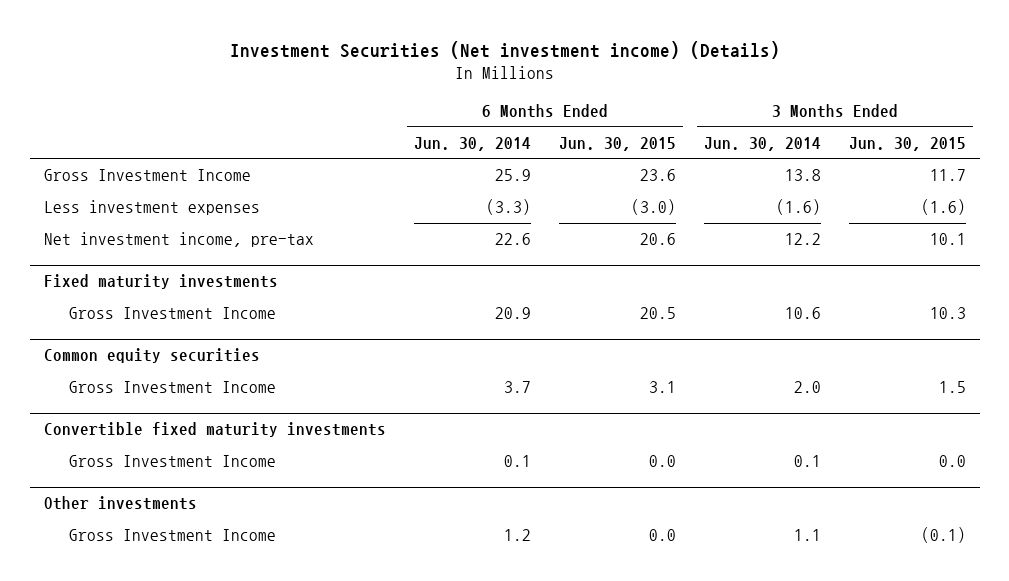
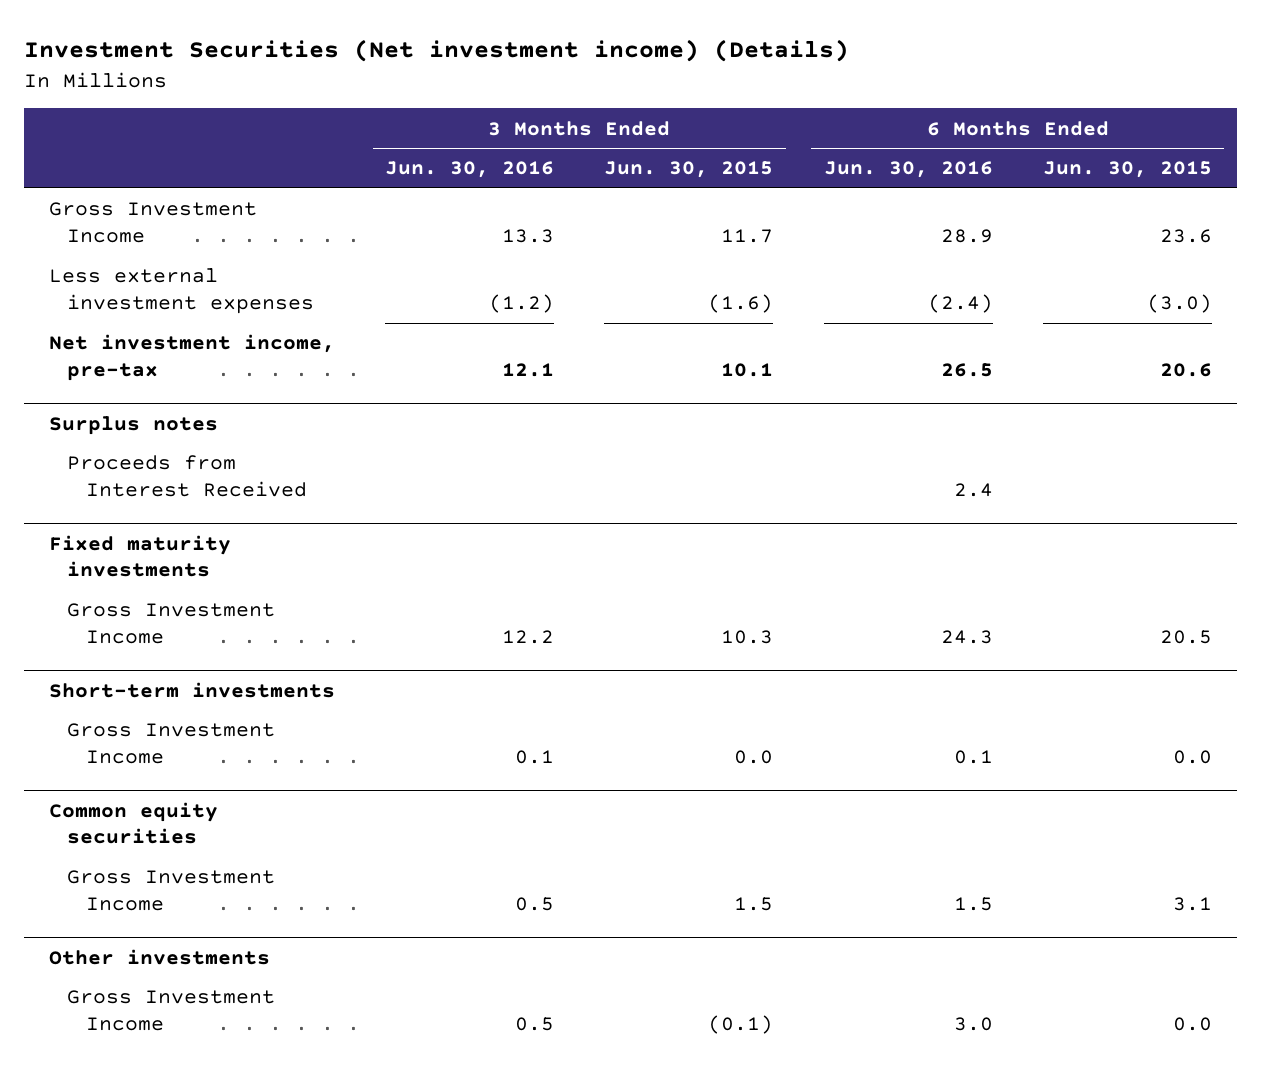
[413,136,531,151] Jun. 30, 2014 -> none
[703,136,821,151] Jun. 30, 2014 -> none
none -> [385,161,555,179] Jun. 30, 2016
none -> [823,161,993,179] Jun. 30, 2016
[43,200,260,216] Less investment expenses -> [48,268,315,315] Less external investment expenses
none -> [48,415,218,435] Surplus notes
none -> [67,455,307,498] Proceeds from Interest Received
none -> [48,681,335,698] Short-term investments
none -> [67,723,276,765] Gross Investment Income
[43,422,386,438] Convertible fixed maturity investments -> none
[68,455,276,468] Gross Investment Income -> none

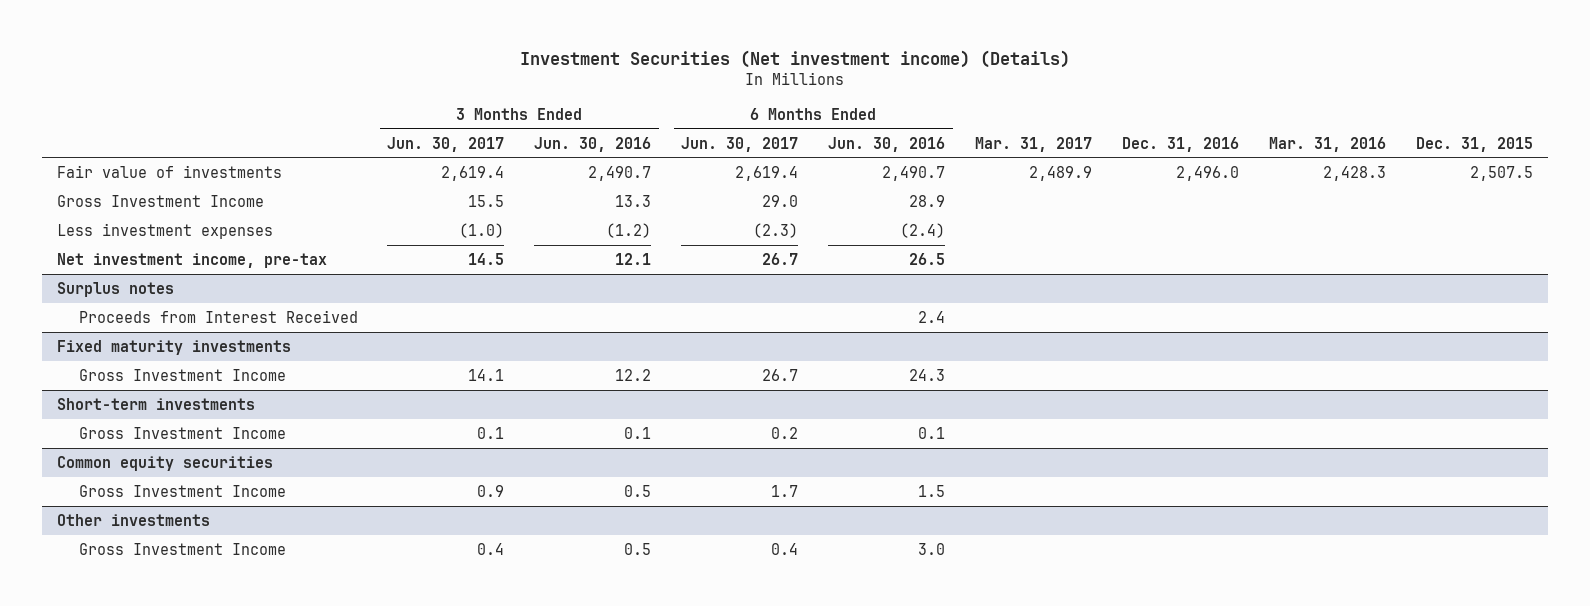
[604,161,774,179] Jun. 30, 2015 -> none
[1042,161,1212,179] Jun. 30, 2015 -> none
none -> [387,136,505,152] Jun. 30, 2017
none -> [681,136,799,152] Jun. 30, 2017
none -> [974,136,1092,152] Mar. 31, 2017
none -> [1121,136,1239,152] Dec. 31, 2016
none -> [1268,136,1386,152] Mar. 31, 2016
none -> [1415,136,1533,152] Dec. 31, 2015
none -> [56,164,282,178] Fair value of investments
[48,268,315,315] Less external investment expenses -> [56,222,273,239] Less investment expenses

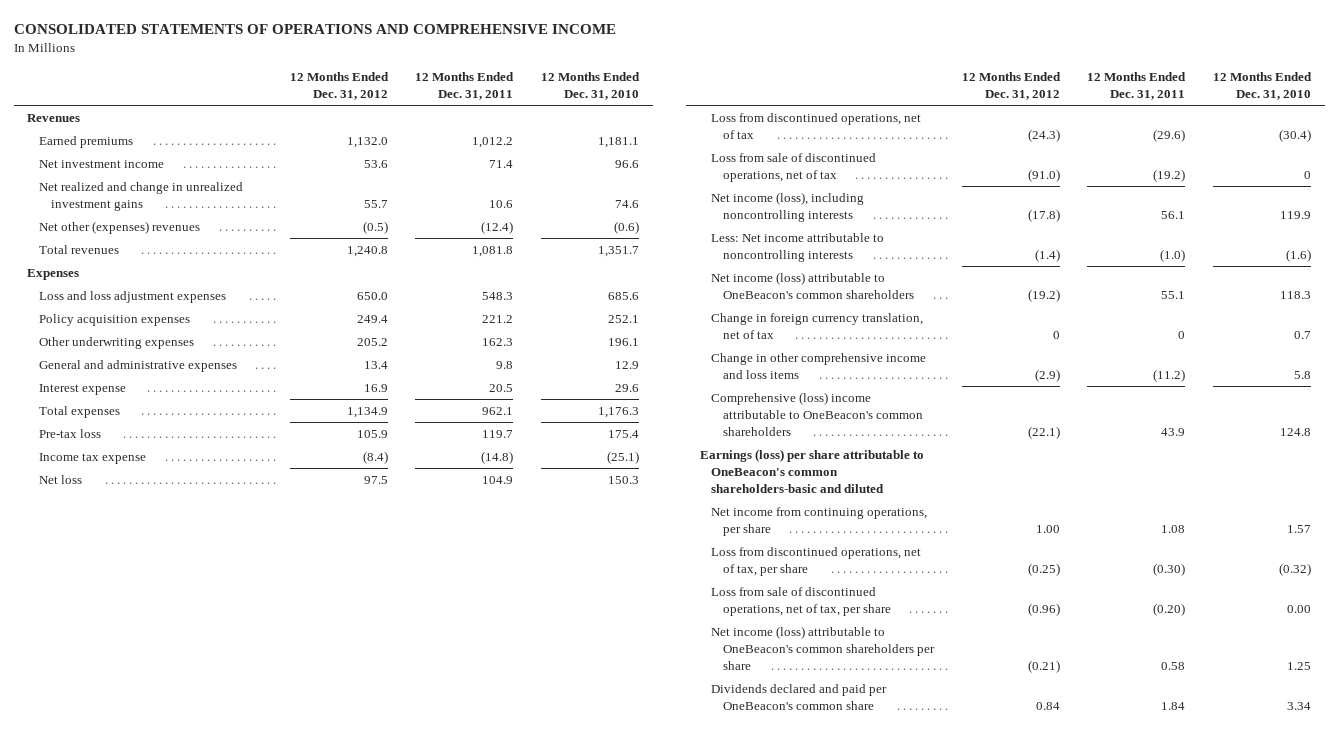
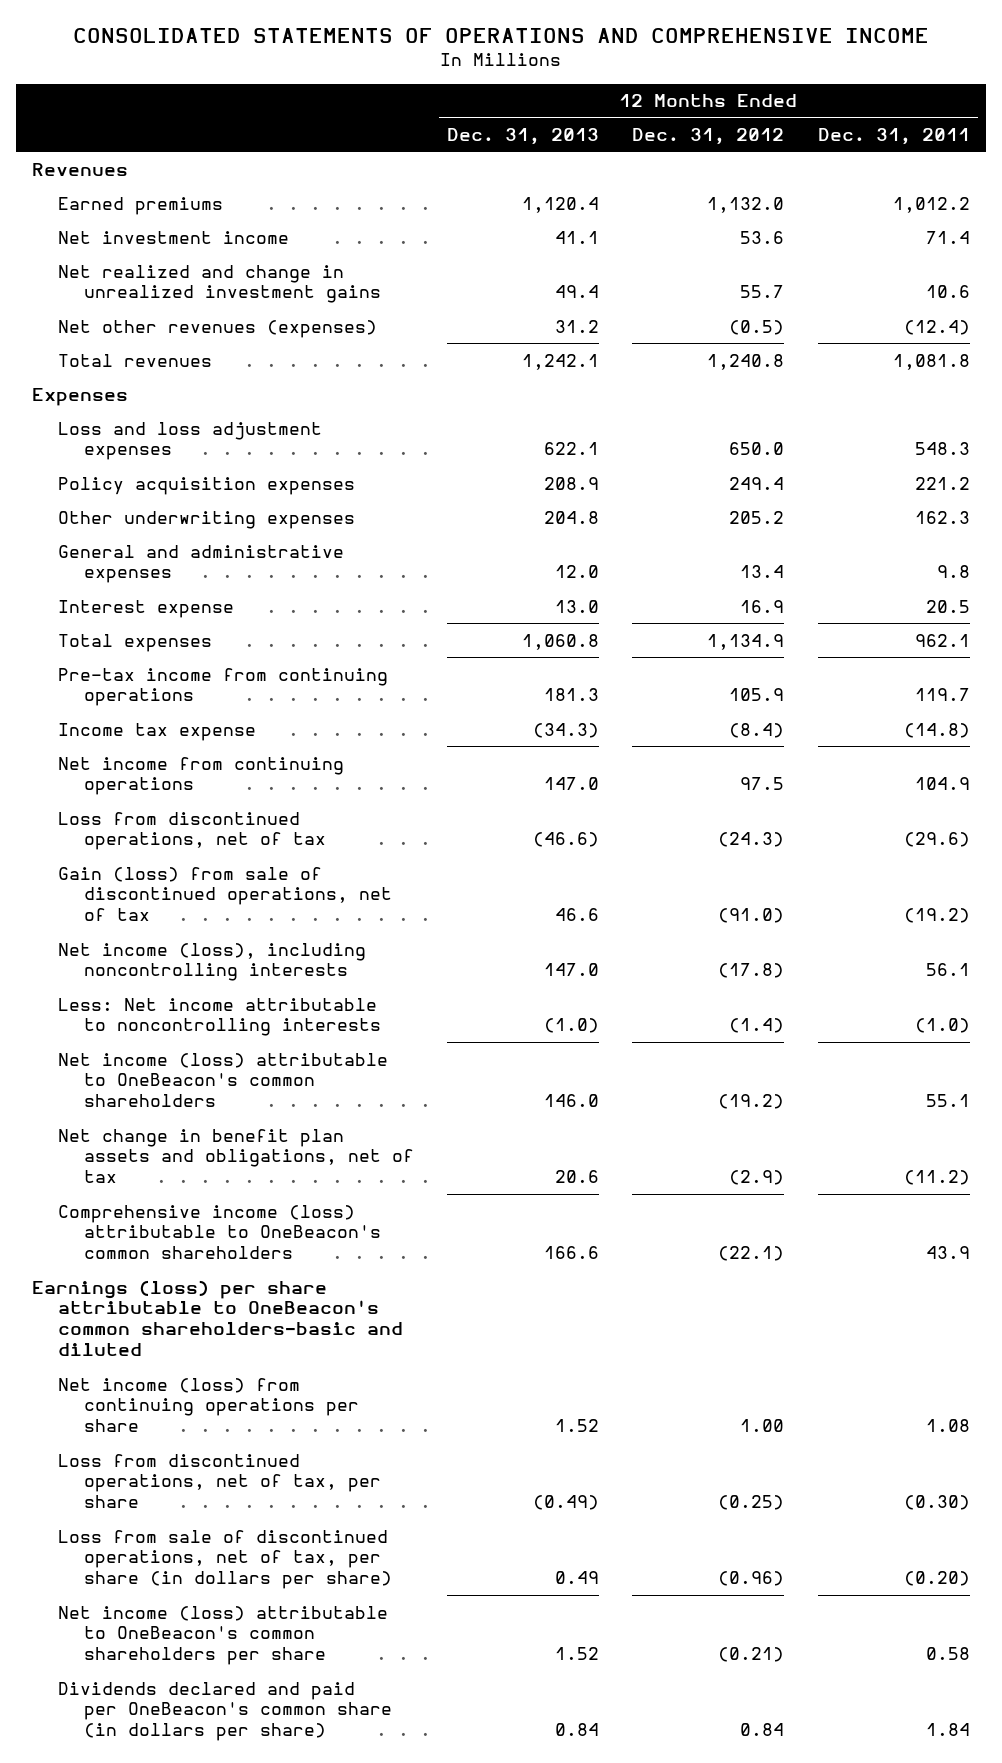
[540,72,640,101] 12 Months Ended Dec. 31, 2010 -> none
none -> [447,127,600,145] Dec. 31, 2013
[39,220,201,234] Net other (expenses) revenues -> [58,319,378,338] Net other revenues (expenses)
[39,428,102,438] Pre-tax loss -> [58,667,389,707] Pre-tax income from continuing operations
[39,474,83,484] Net loss -> [58,756,345,796] Net income from continuing operations
[711,152,877,182] Loss from sale of discontinued operations, net of tax -> [58,866,393,922] Gain (loss) from sale of discontinued operations, net of tax
[711,312,924,339] Change in foreign currency translation, net of tax -> none
[711,352,927,379] Change in other comprehensive income and loss items -> [58,1128,415,1184] Net change in benefit plan assets and obligations, net of tax
[711,391,924,436] Comprehensive (loss) income attributable to OneBeacon's common shareholders -> [58,1204,382,1260] Comprehensive income (loss) attributable to OneBeacon's common shareholders
[711,506,928,536] Net income from continuing operations, per share -> [58,1377,360,1433] Net income (loss) from continuing operations per share
[711,586,892,616] Loss from sale of discontinued operations, net of tax, per share -> [58,1529,393,1590] Loss from sale of discontinued operations, net of tax, per share (in dollars per share)
[711,683,888,710] Dividends declared and paid per OneBeacon's common share -> [58,1681,393,1742] Dividends declared and paid per OneBeacon's common share (in dollars per share)

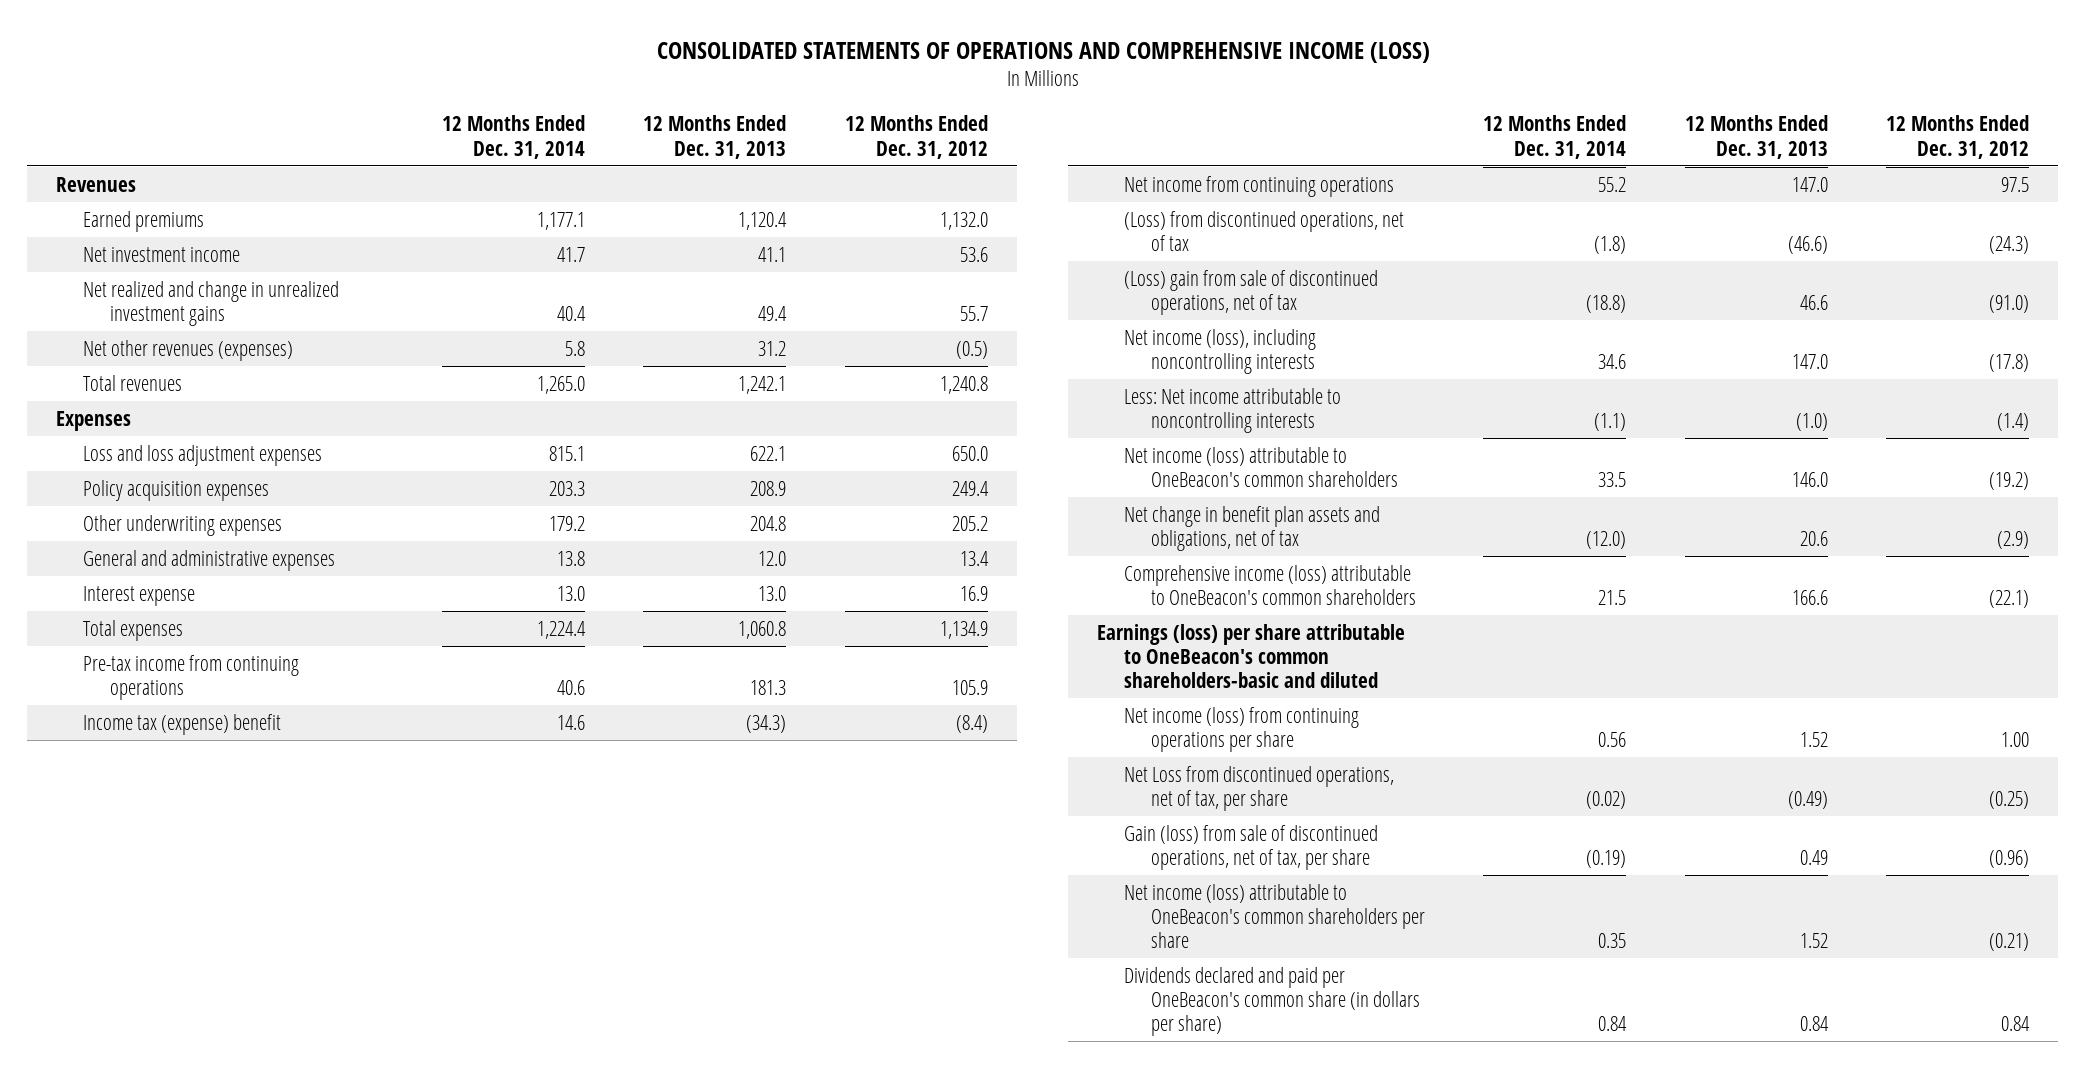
[72,27,929,43] CONSOLIDATED STATEMENTS OF OPERATIONS AND COMPREHENSIVE INCOME -> [656,41,1430,63] CONSOLIDATED STATEMENTS OF OPERATIONS AND COMPREHENSIVE INCOME (LOSS)
[817,127,970,145] Dec. 31, 2011 -> none
none -> [441,115,585,159] 12 Months Ended Dec. 31, 2014
[58,722,257,741] Income tax expense -> [82,713,281,735] Income tax (expense) benefit
[58,811,327,851] Loss from discontinued operations, net of tax -> [1124,210,1405,251] (Loss) from discontinued operations, net of tax
[58,866,393,922] Gain (loss) from sale of discontinued operations, net of tax -> [1124,269,1379,315] (Loss) gain from sale of discontinued operations, net of tax
[58,1453,382,1509] Loss from discontinued operations, net of tax, per share -> [1124,765,1395,811] Net Loss from discontinued operations, net of tax, per share
[58,1529,393,1590] Loss from sale of discontinued operations, net of tax, per share (in dollars per share) -> [1124,824,1379,870] Gain (loss) from sale of discontinued operations, net of tax, per share

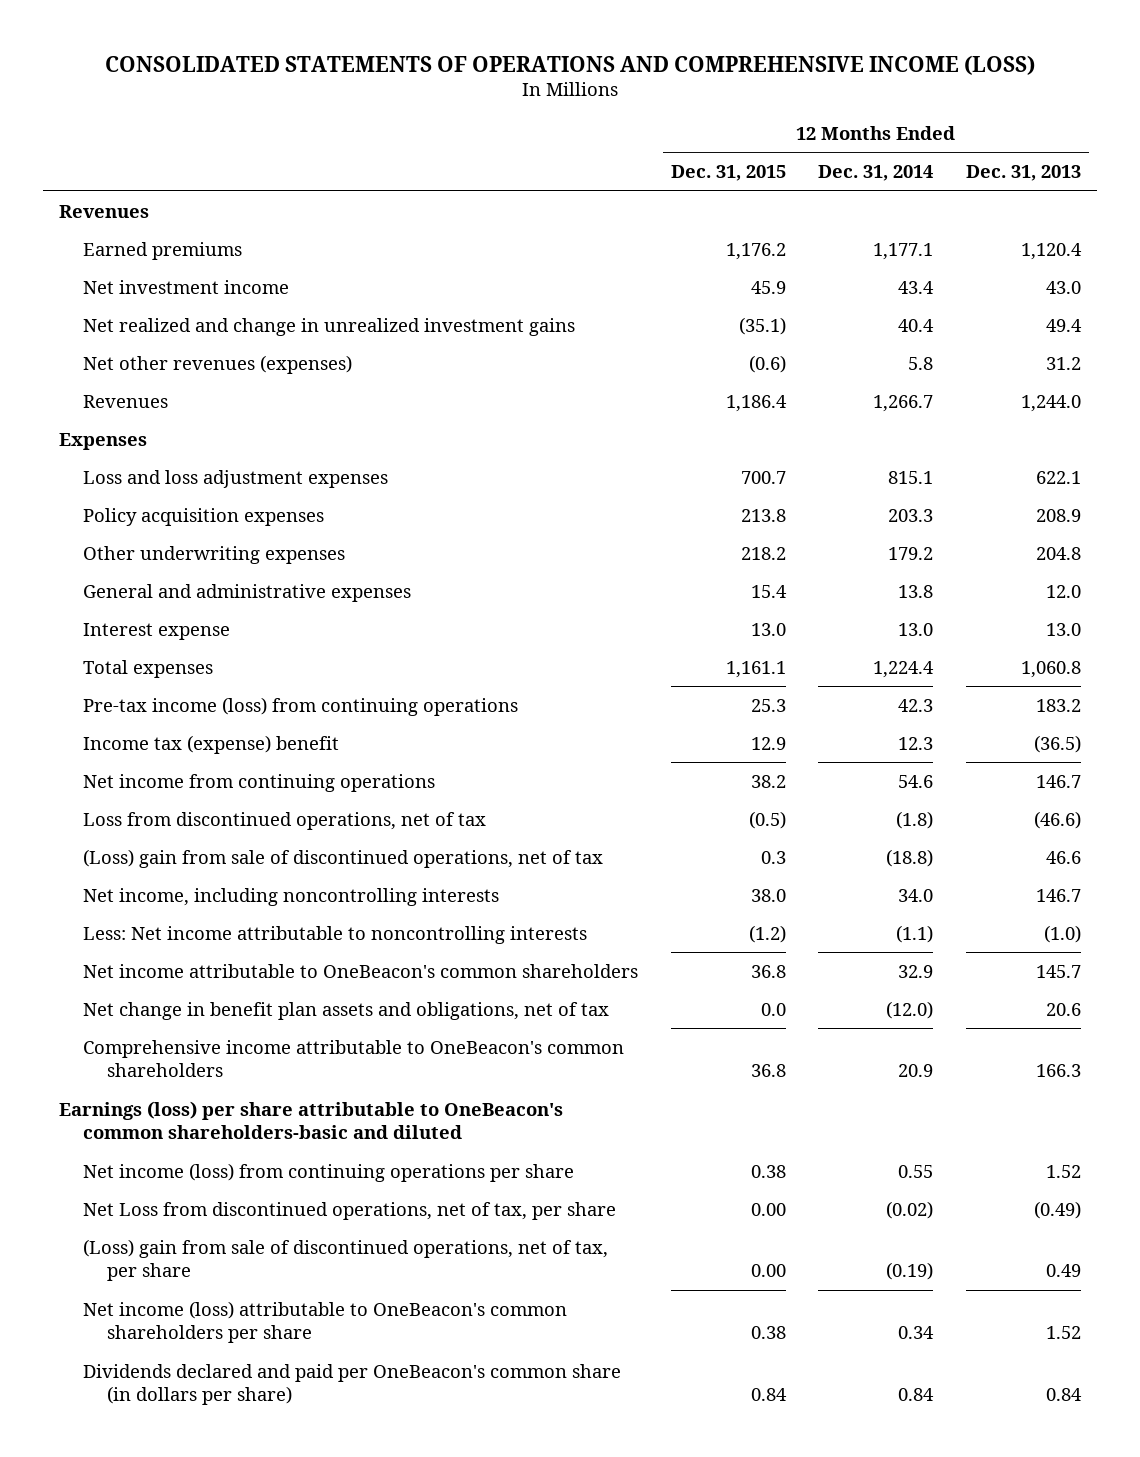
[844,115,988,159] 12 Months Ended Dec. 31, 2012 -> none
none -> [670,165,786,182] Dec. 31, 2015
[556,246,585,262] 41.7 -> [898,280,935,294] 43.4
[758,246,787,262] 41.1 -> [1045,280,1081,294] 43.0
[82,374,182,391] Total revenues -> [83,394,169,408] Revenues
[536,375,585,394] 1,265.0 -> [873,394,934,412] 1,266.7
[738,375,787,394] 1,242.1 -> [1020,394,1081,412] 1,244.0
[82,654,299,700] Pre-tax income from continuing operations -> [83,696,519,716] Pre-tax income (loss) from continuing operations
[556,679,585,695] 40.6 -> [898,698,934,712] 42.3
[750,679,787,695] 181.3 -> [1035,698,1081,712] 183.2
[556,714,585,730] 14.6 -> [898,736,934,750] 12.3
[746,714,787,733] (34.3) -> [1033,734,1081,753] (36.5)
[1598,176,1627,192] 55.2 -> [898,774,934,788] 54.6
[1791,176,1828,192] 147.0 -> [1035,774,1081,788] 146.7
[1124,210,1405,251] (Loss) from discontinued operations, net of tax -> [83,811,487,830] Loss from discontinued operations, net of tax
[1124,328,1317,374] Net income (loss), including noncontrolling interests -> [83,887,500,906] Net income, including noncontrolling interests
[1598,353,1627,369] 34.6 -> [898,888,934,902] 34.0
[1791,353,1828,369] 147.0 -> [1035,888,1081,902] 146.7
[1124,446,1398,487] Net income (loss) attributable to OneBeacon's common shareholders -> [83,963,639,978] Net income attributable to OneBeacon's common shareholders
[1598,471,1627,487] 33.5 -> [898,964,934,978] 32.9
[1791,471,1828,487] 146.0 -> [1035,964,1081,978] 145.7
[1124,564,1416,605] Comprehensive income (loss) attributable to OneBeacon's common shareholders -> [83,1039,625,1078] Comprehensive income attributable to OneBeacon's common shareholders
[1598,589,1627,605] 21.5 -> [898,1064,934,1078] 20.9
[1791,589,1828,605] 166.6 -> [1035,1064,1081,1078] 166.3
[1598,731,1627,747] 0.56 -> [898,1164,934,1178] 0.55
[1124,824,1379,870] Gain (loss) from sale of discontinued operations, net of tax, per share -> [83,1238,609,1282] (Loss) gain from sale of discontinued operations, net of tax, per share
[1598,932,1627,948] 0.35 -> [898,1326,935,1340] 0.34

